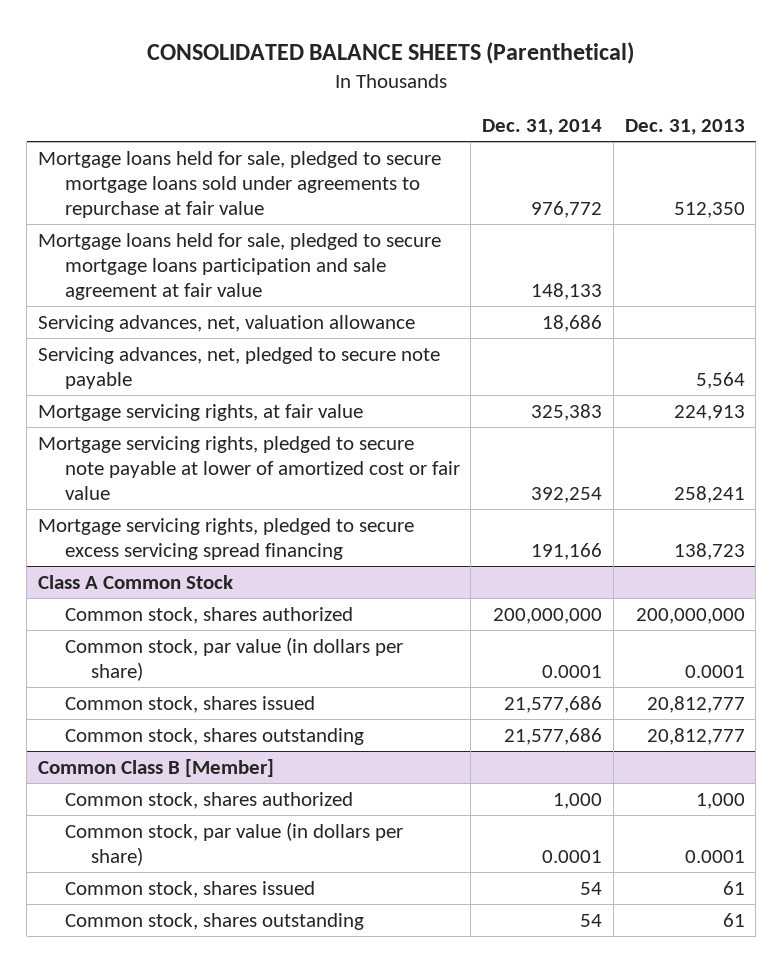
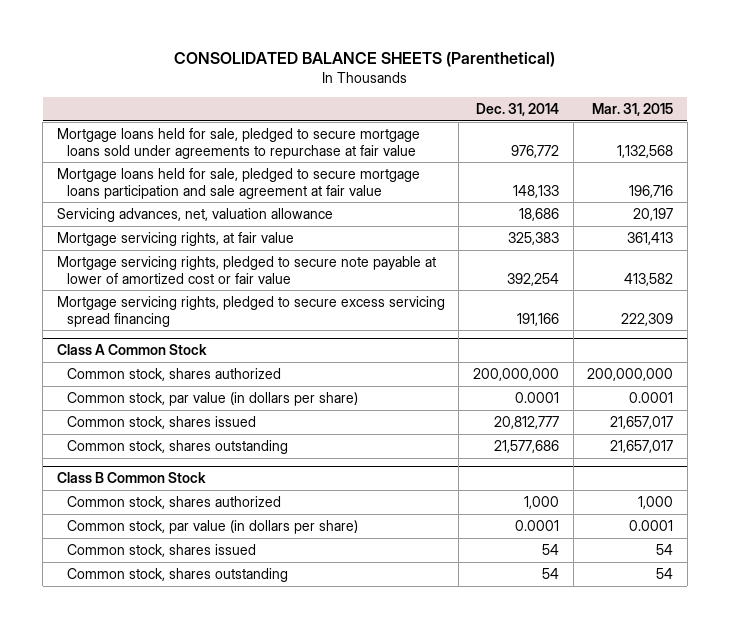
[624,119,745,136] Dec. 31, 2013 -> none
none -> [592,102,674,116] Mar. 31, 2015
[38,347,441,389] Servicing advances, net, pledged to secure note payable -> none
[504,696,603,714] 21,577,686 -> [494,415,560,429] 20,812,777
[38,759,275,778] Common Class B [Member] -> [56,472,206,484] Class B Common Stock

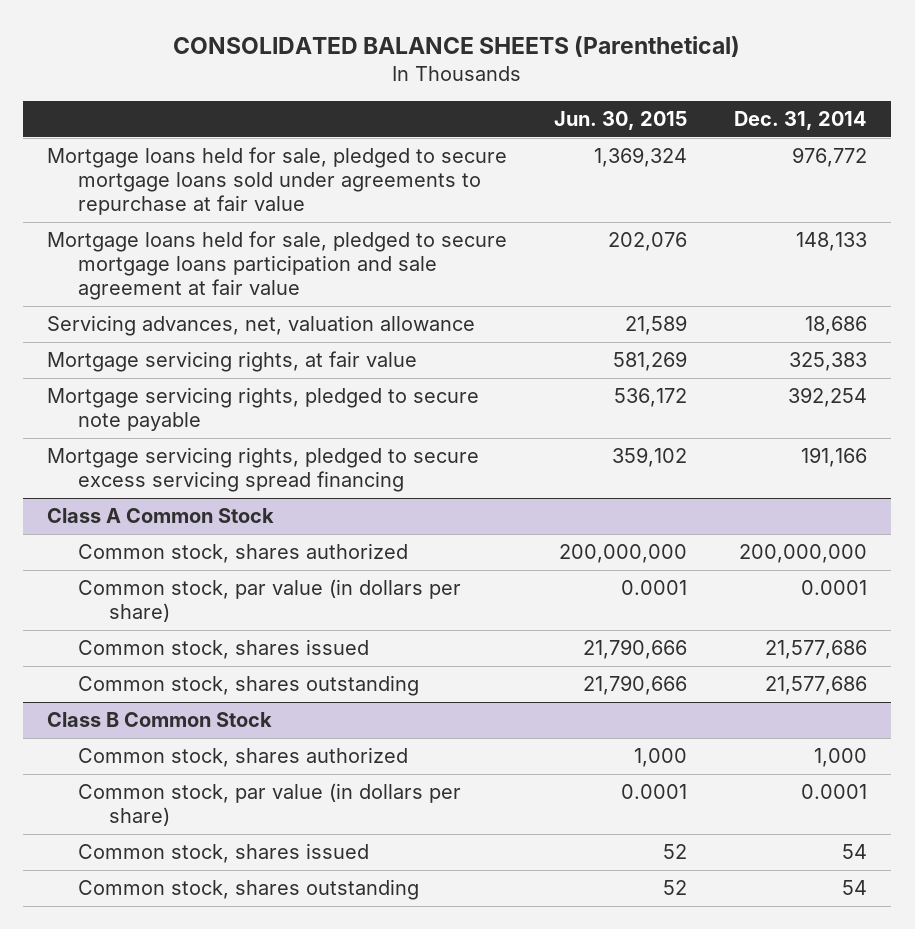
[592,102,674,116] Mar. 31, 2015 -> none
none -> [554,111,688,131] Jun. 30, 2015
[56,255,436,284] Mortgage servicing rights, pledged to secure note payable at lower of amortized cost or fair value -> [47,387,480,432] Mortgage servicing rights, pledged to secure note payable
[494,415,560,429] 20,812,777 -> [765,640,868,660] 21,577,686

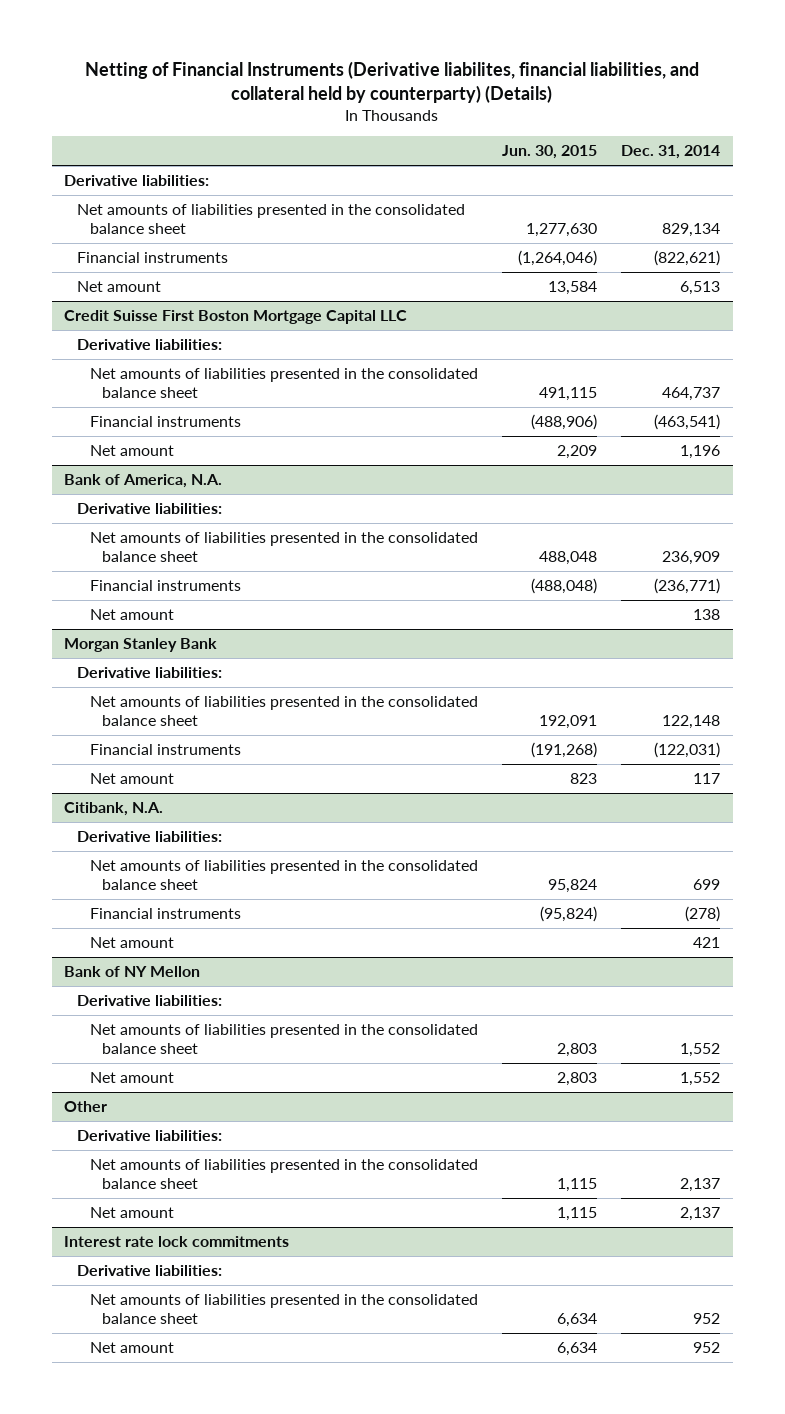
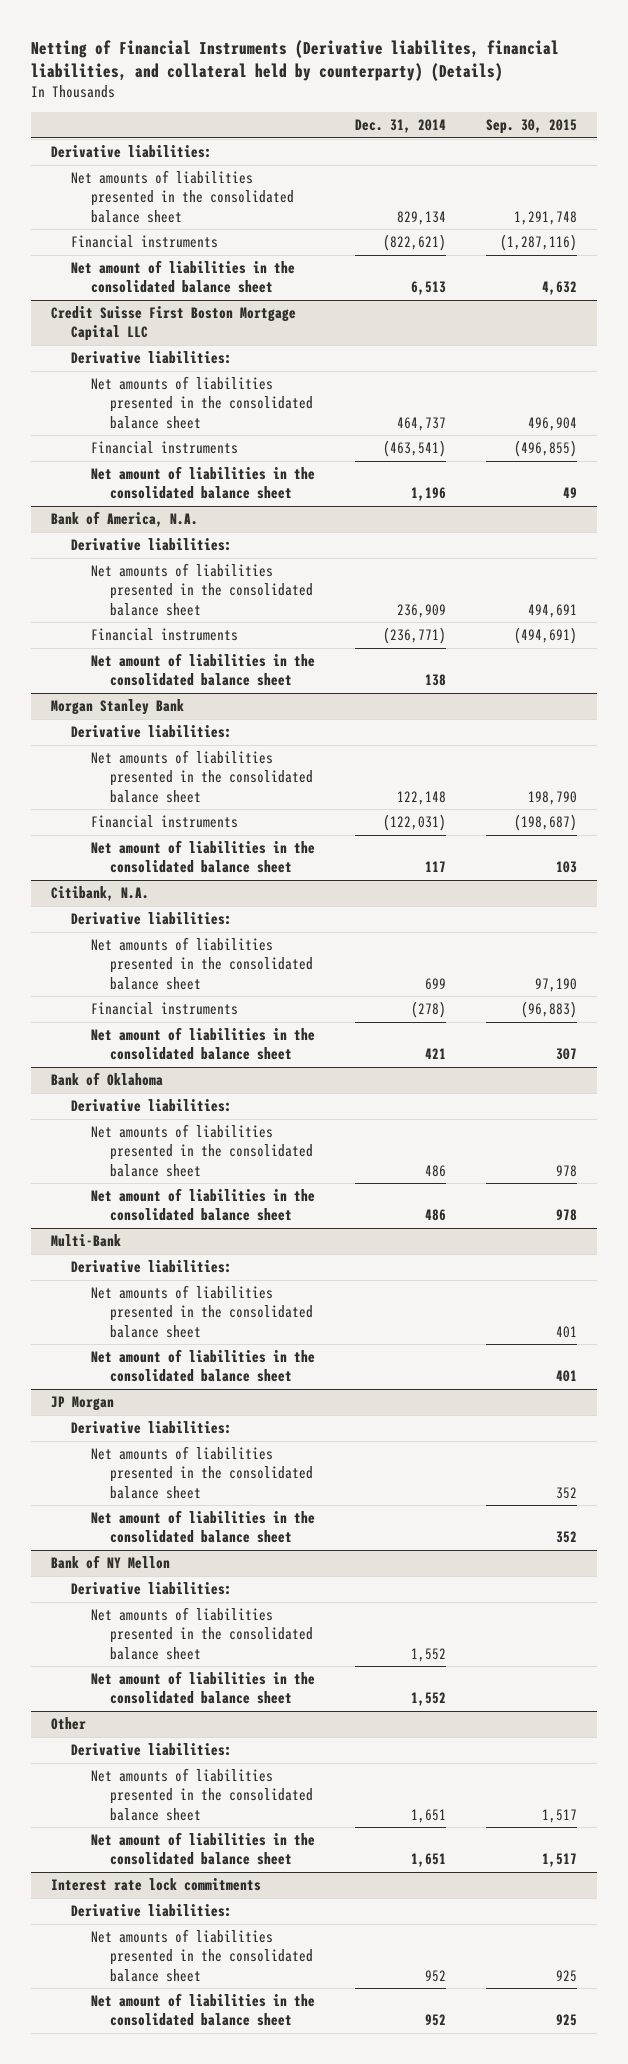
[502,145,598,160] Jun. 30, 2015 -> none
none -> [485,118,577,134] Sep. 30, 2015
[76,281,161,293] Net amount -> [70,259,295,294] Net amount of liabilities in the consolidated balance sheet
[89,445,174,457] Net amount -> [90,465,315,500] Net amount of liabilities in the consolidated balance sheet
[89,609,174,621] Net amount -> [90,652,315,687] Net amount of liabilities in the consolidated balance sheet
[89,773,174,785] Net amount -> [90,839,315,874] Net amount of liabilities in the consolidated balance sheet
[89,937,174,949] Net amount -> [90,1026,315,1061] Net amount of liabilities in the consolidated balance sheet
none -> [50,1071,163,1086] Bank of Oklahoma
none -> [70,1098,232,1112] Derivative liabilities:
none -> [90,1123,314,1177] Net amounts of liabilities presented in the consolidated balance sheet
none -> [90,1187,315,1222] Net amount of liabilities in the consolidated balance sheet
none -> [50,1233,121,1247] Multi-Bank
none -> [70,1259,232,1273] Derivative liabilities:
none -> [90,1284,314,1338] Net amounts of liabilities presented in the consolidated balance sheet
none -> [90,1348,315,1383] Net amount of liabilities in the consolidated balance sheet
none -> [50,1395,114,1411] JP Morgan
none -> [70,1420,232,1434] Derivative liabilities:
none -> [90,1445,314,1499] Net amounts of liabilities presented in the consolidated balance sheet
none -> [90,1509,315,1544] Net amount of liabilities in the consolidated balance sheet
[89,1072,174,1084] Net amount -> [90,1670,315,1705] Net amount of liabilities in the consolidated balance sheet
[680,1178,721,1193] 2,137 -> [410,1808,446,1823] 1,651
[89,1207,174,1219] Net amount -> [90,1831,315,1866] Net amount of liabilities in the consolidated balance sheet
[680,1207,721,1222] 2,137 -> [410,1853,446,1868] 1,651
[89,1342,174,1354] Net amount -> [90,1992,315,2027] Net amount of liabilities in the consolidated balance sheet

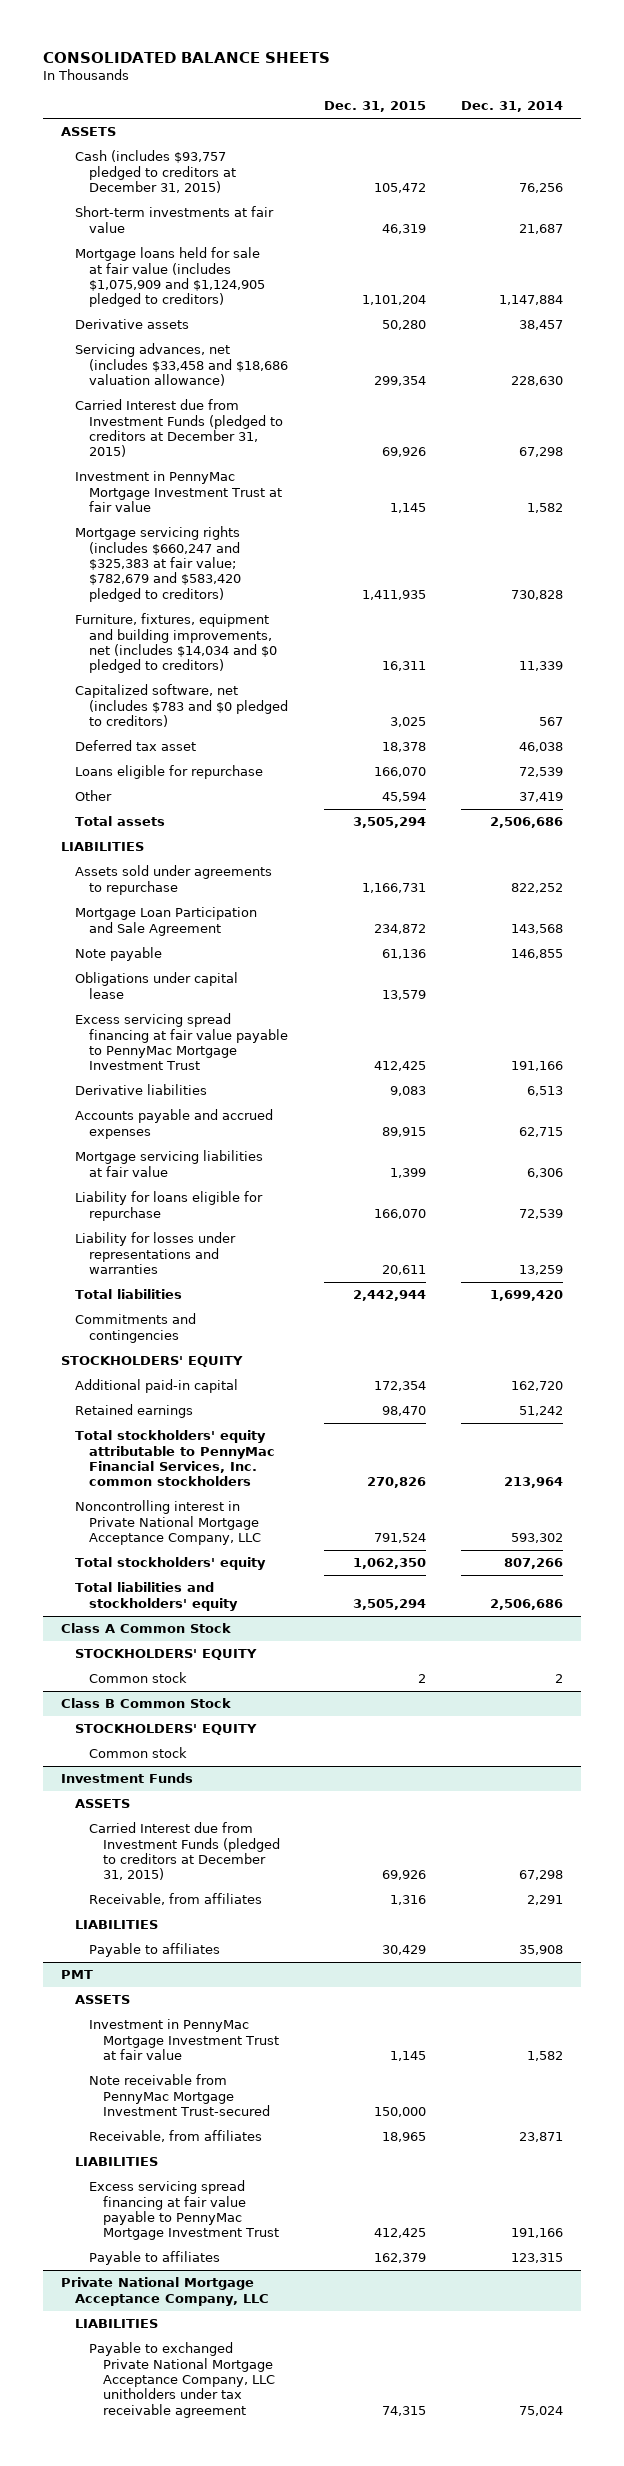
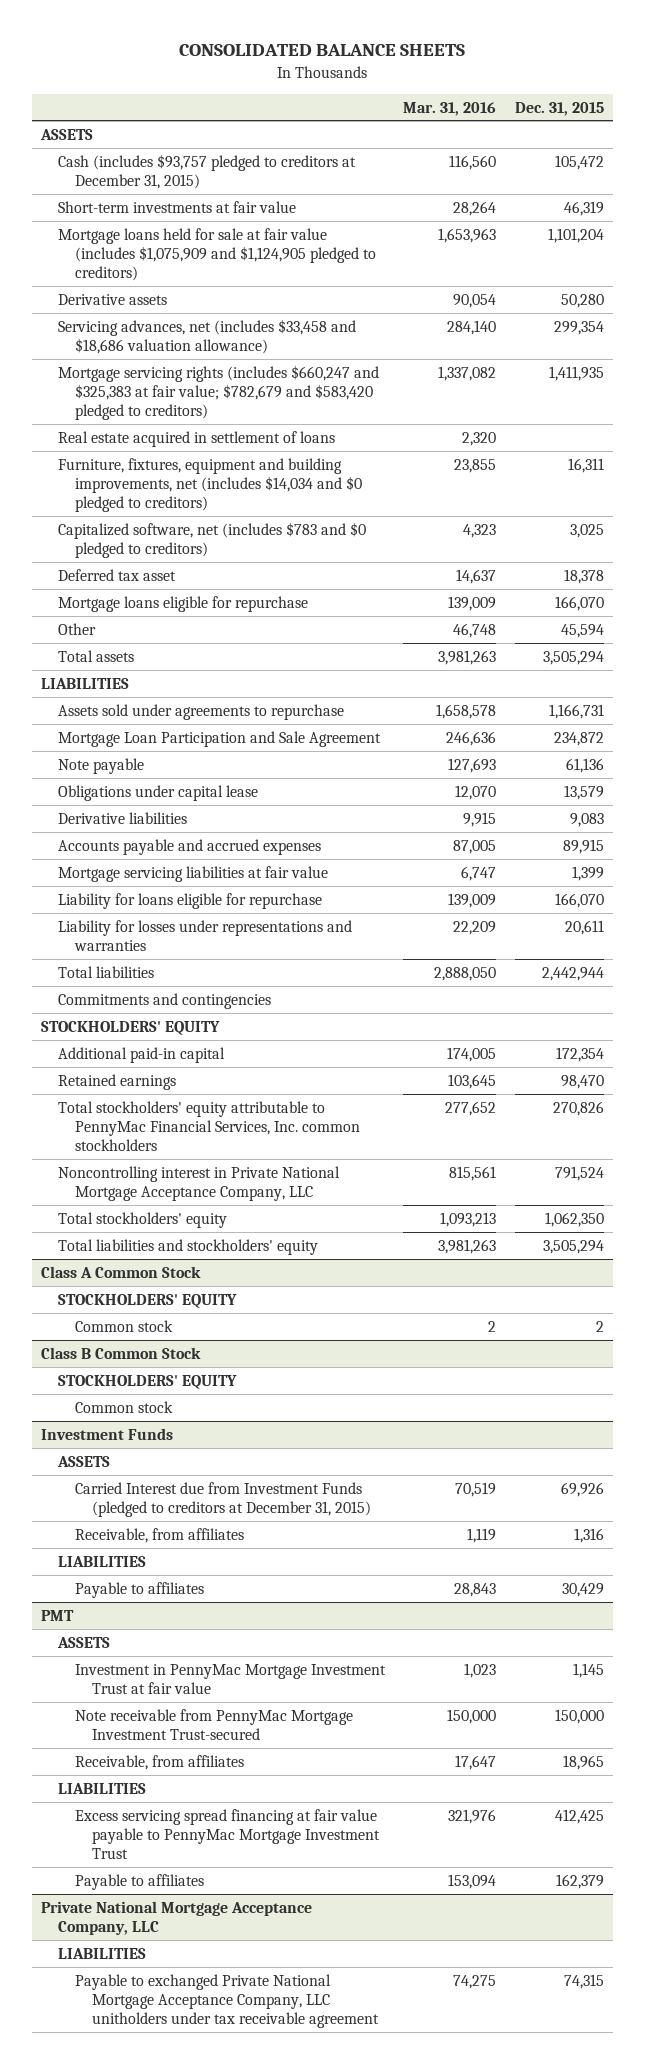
[461,101,564,113] Dec. 31, 2014 -> none
none -> [403,101,497,116] Mar. 31, 2016
[74,399,284,458] Carried Interest due from Investment Funds (pledged to creditors at December 31, 2015) -> none
[74,471,283,513] Investment in PennyMac Mortgage Investment Trust at fair value -> none
none -> [57,430,335,447] Real estate acquired in settlement of loans
[74,765,263,780] Loans eligible for repurchase -> [57,595,308,612] Mortgage loans eligible for repurchase
[74,1013,289,1071] Excess servicing spread financing at fair value payable to PennyMac Mortgage Investment Trust -> none

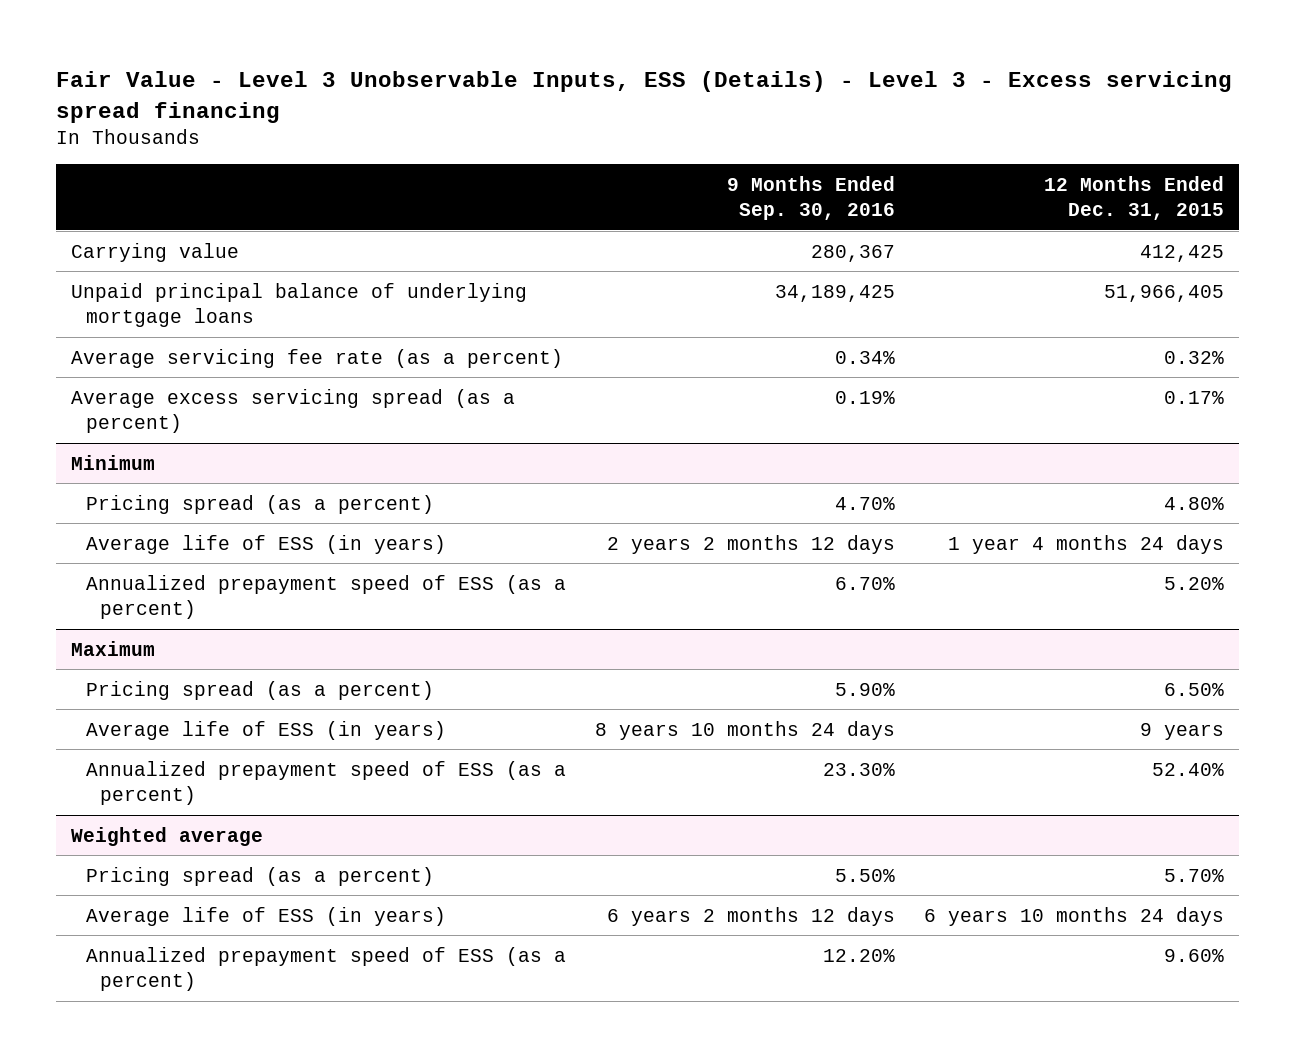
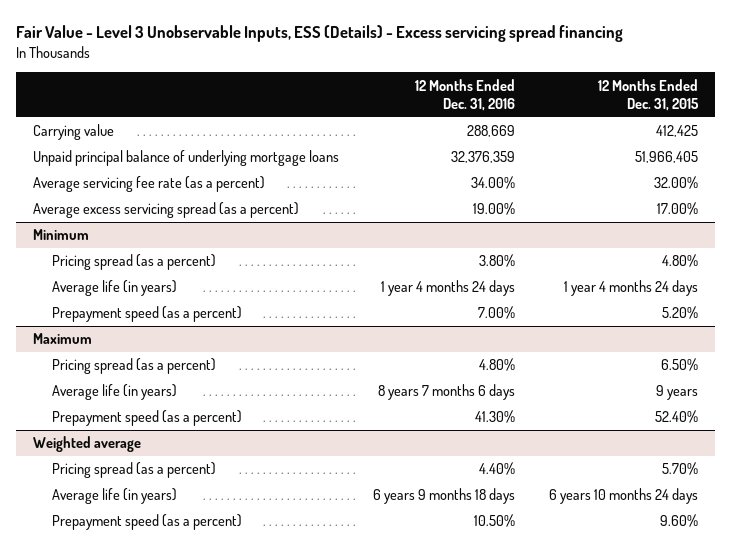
[56,71,1233,123] Fair Value - Level 3 Unobservable Inputs, ESS (Details) - Level 3 - Excess servicing spread financing -> [15,25,623,43] Fair Value - Level 3 Unobservable Inputs, ESS (Details) - Excess servicing spread financing
[726,175,895,221] 9 Months Ended Sep. 30, 2016 -> none
none -> [414,78,515,111] 12 Months Ended Dec. 31, 2016
[1164,350,1225,364] 0.32% -> [653,176,698,190] 32.00%
[1164,390,1225,404] 0.17% -> [656,202,698,216] 17.00%
[85,534,446,554] Average life of ESS (in years) -> [52,280,178,297] Average life (in years)
[85,574,566,620] Annualized prepayment speed of ESS (as a percent) -> [52,306,243,323] Prepayment speed (as a percent)
[85,720,446,740] Average life of ESS (in years) -> [52,384,178,401] Average life (in years)
[85,760,566,806] Annualized prepayment speed of ESS (as a percent) -> [52,410,243,427] Prepayment speed (as a percent)
[85,906,446,926] Average life of ESS (in years) -> [52,488,178,505] Average life (in years)
[85,946,566,992] Annualized prepayment speed of ESS (as a percent) -> [52,514,243,531] Prepayment speed (as a percent)

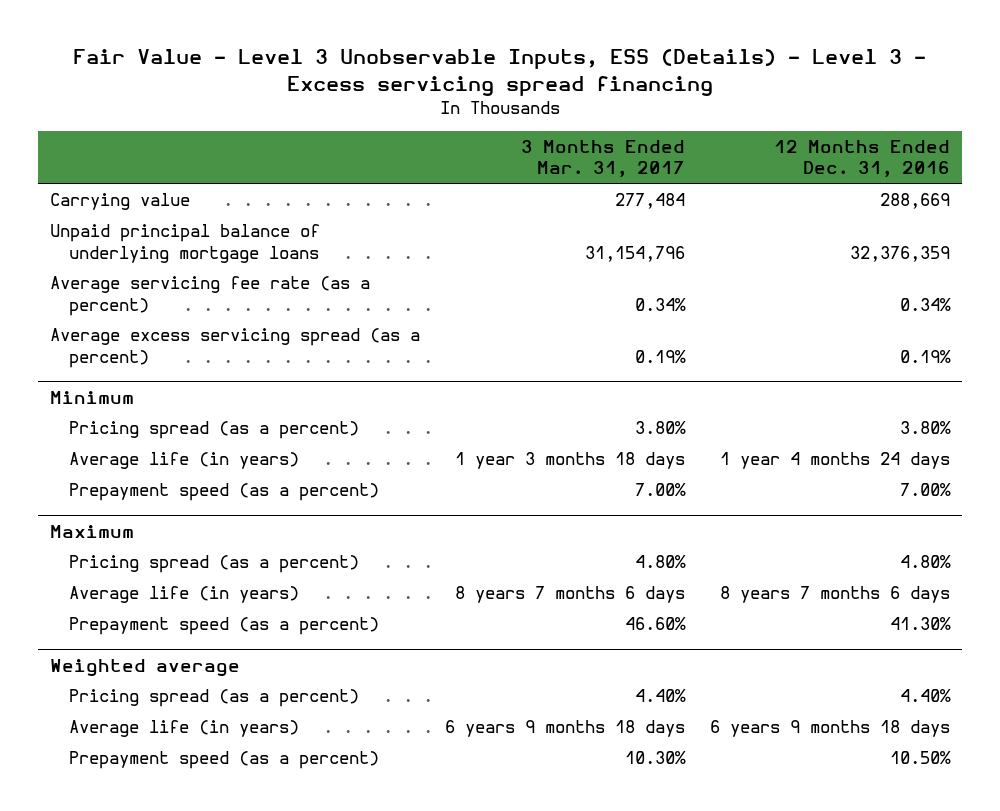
[15,25,623,43] Fair Value - Level 3 Unobservable Inputs, ESS (Details) - Excess servicing spread financing -> [73,49,927,96] Fair Value - Level 3 Unobservable Inputs, ESS (Details) - Level 3 - Excess servicing spread financing
[597,78,699,111] 12 Months Ended Dec. 31, 2015 -> none
none -> [521,139,686,178] 3 Months Ended Mar. 31, 2017
[470,176,515,190] 34.00% -> [899,297,951,311] 0.34%
[472,202,515,216] 19.00% -> [899,349,951,363] 0.19%

